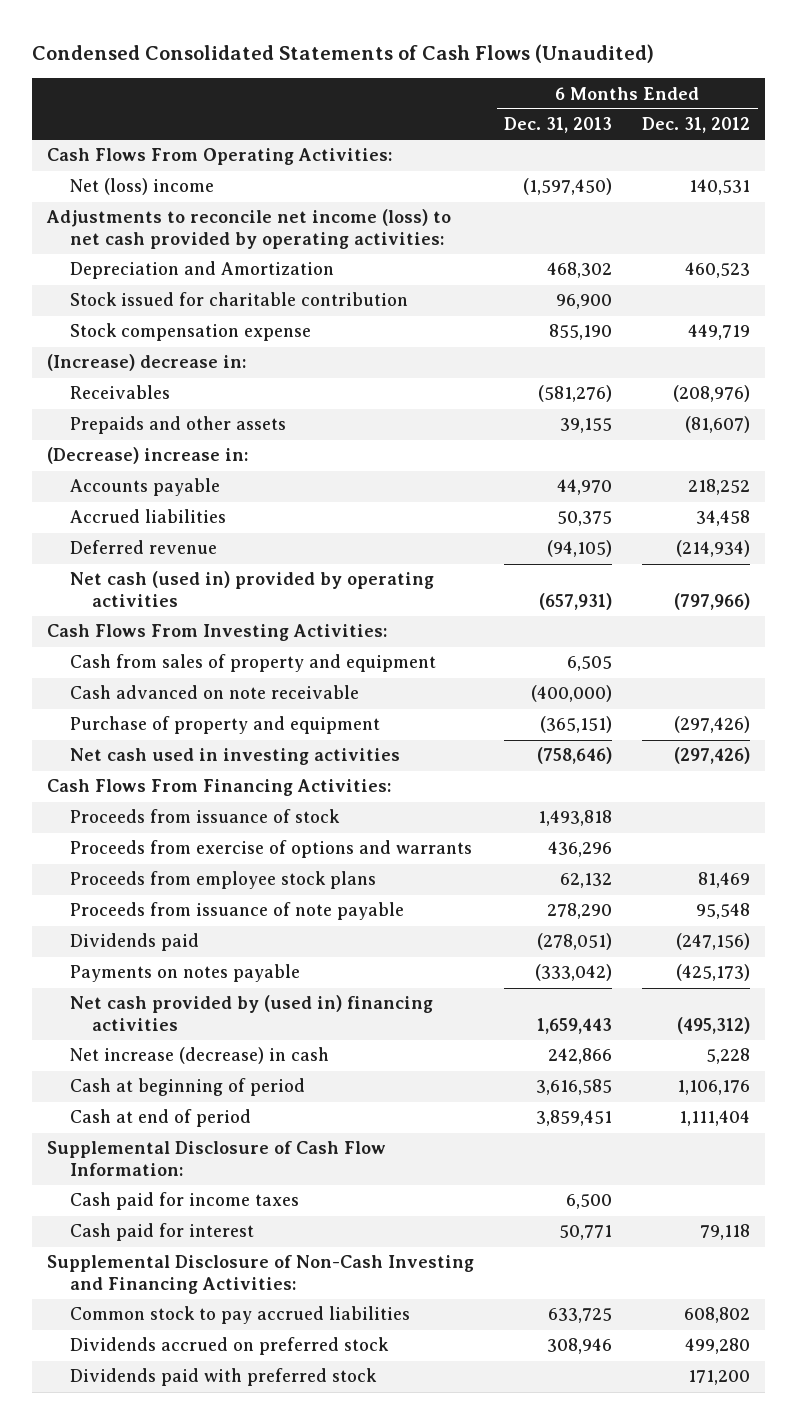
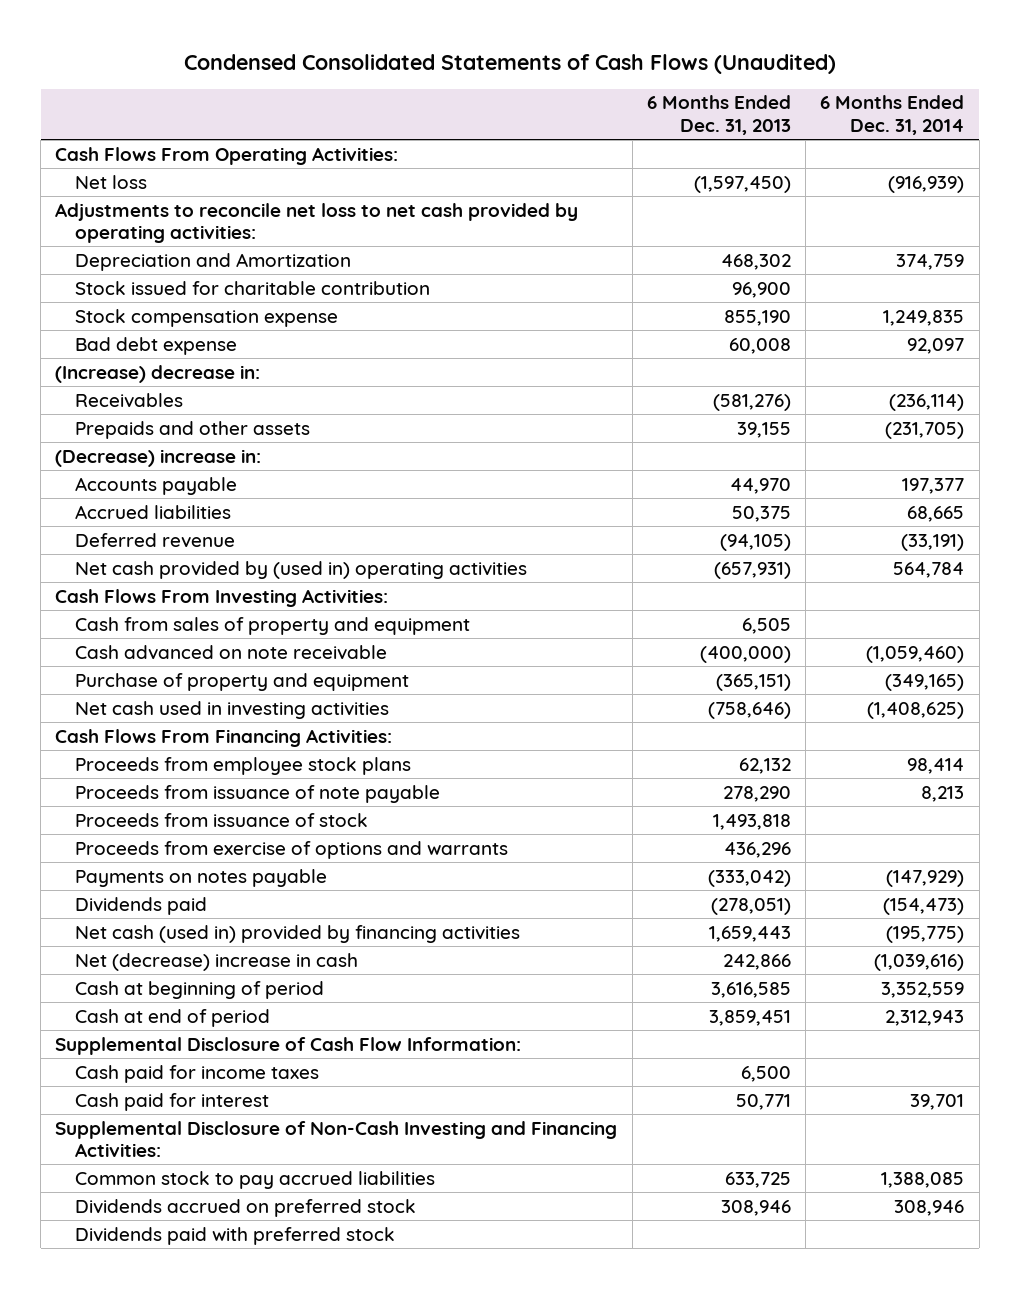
[642,117,751,134] Dec. 31, 2012 -> none
none -> [820,95,965,135] 6 Months Ended Dec. 31, 2014
[69,178,214,196] Net (loss) income -> [74,174,147,189] Net loss
[46,209,452,250] Adjustments to reconcile net income (loss) to net cash provided by operating activities: -> [55,202,579,244] Adjustments to reconcile net loss to net cash provided by operating activities:
none -> [74,336,237,355] Bad debt expense
[69,571,434,608] Net cash (used in) provided by operating activities -> [74,560,527,579] Net cash provided by (used in) operating activities
[69,809,340,824] Proceeds from issuance of stock -> [74,812,368,827] Proceeds from issuance of stock
[69,840,472,859] Proceeds from exercise of options and warrants -> [74,840,508,859] Proceeds from exercise of options and warrants
[69,933,199,952] Dividends paid -> [74,896,207,915] Dividends paid
[69,995,433,1032] Net cash provided by (used in) financing activities -> [74,924,520,943] Net cash (used in) provided by financing activities
[69,1047,329,1065] Net increase (decrease) in cash -> [74,952,358,971] Net (decrease) increase in cash

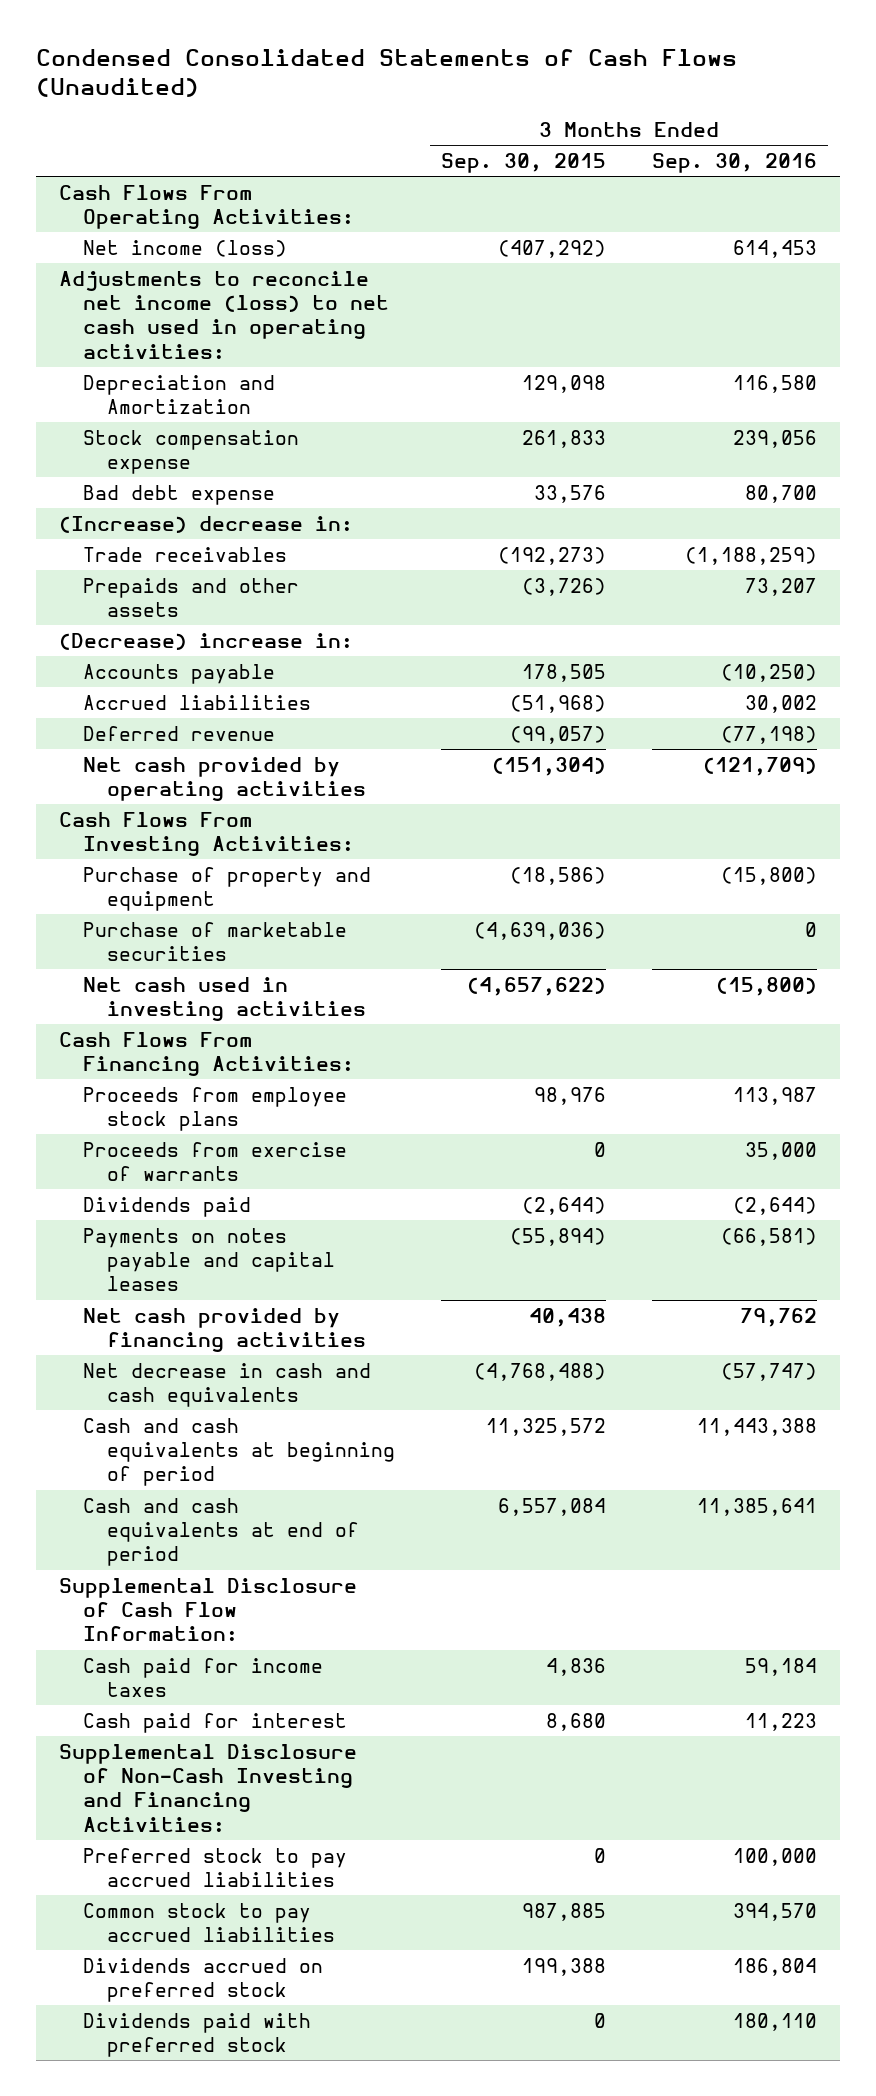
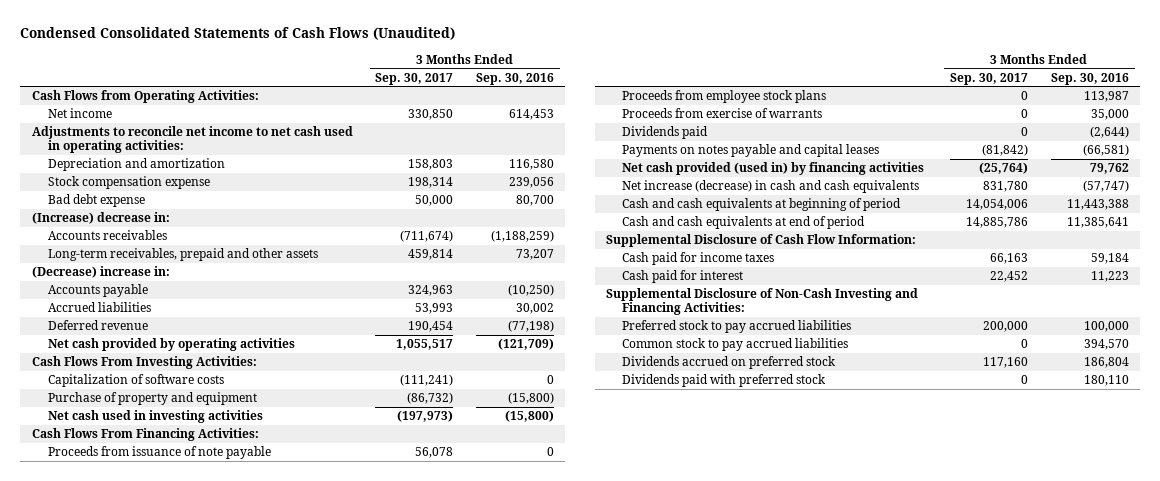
[441,152,607,173] Sep. 30, 2015 -> none
none -> [375,72,454,85] Sep. 30, 2017
[59,184,355,230] Cash Flows From Operating Activities: -> [31,90,259,104] Cash Flows from Operating Activities:
[83,239,288,257] Net income (loss) -> [47,108,112,119] Net income
[59,270,390,359] Adjustments to reconcile net income (loss) to net cash used in operating activities: -> [31,126,353,154] Adjustments to reconcile net income to net cash used in operating activities:
[83,374,276,415] Depreciation and Amortization -> [47,158,225,172] Depreciation and amortization
[83,546,288,562] Trade receivables -> [47,230,167,241] Accounts receivables
[83,577,300,618] Prepaids and other assets -> [47,248,318,262] Long-term receivables, prepaid and other assets
none -> [47,374,224,388] Capitalization of software costs
[83,921,348,962] Purchase of marketable securities -> none
none -> [47,446,271,460] Proceeds from issuance of note payable
[83,1307,367,1353] Net cash provided by financing activities -> [622,162,925,176] Net cash provided (used in) by financing activities
[83,1362,372,1408] Net decrease in cash and cash equivalents -> [622,180,920,194] Net increase (decrease) in cash and cash equivalents

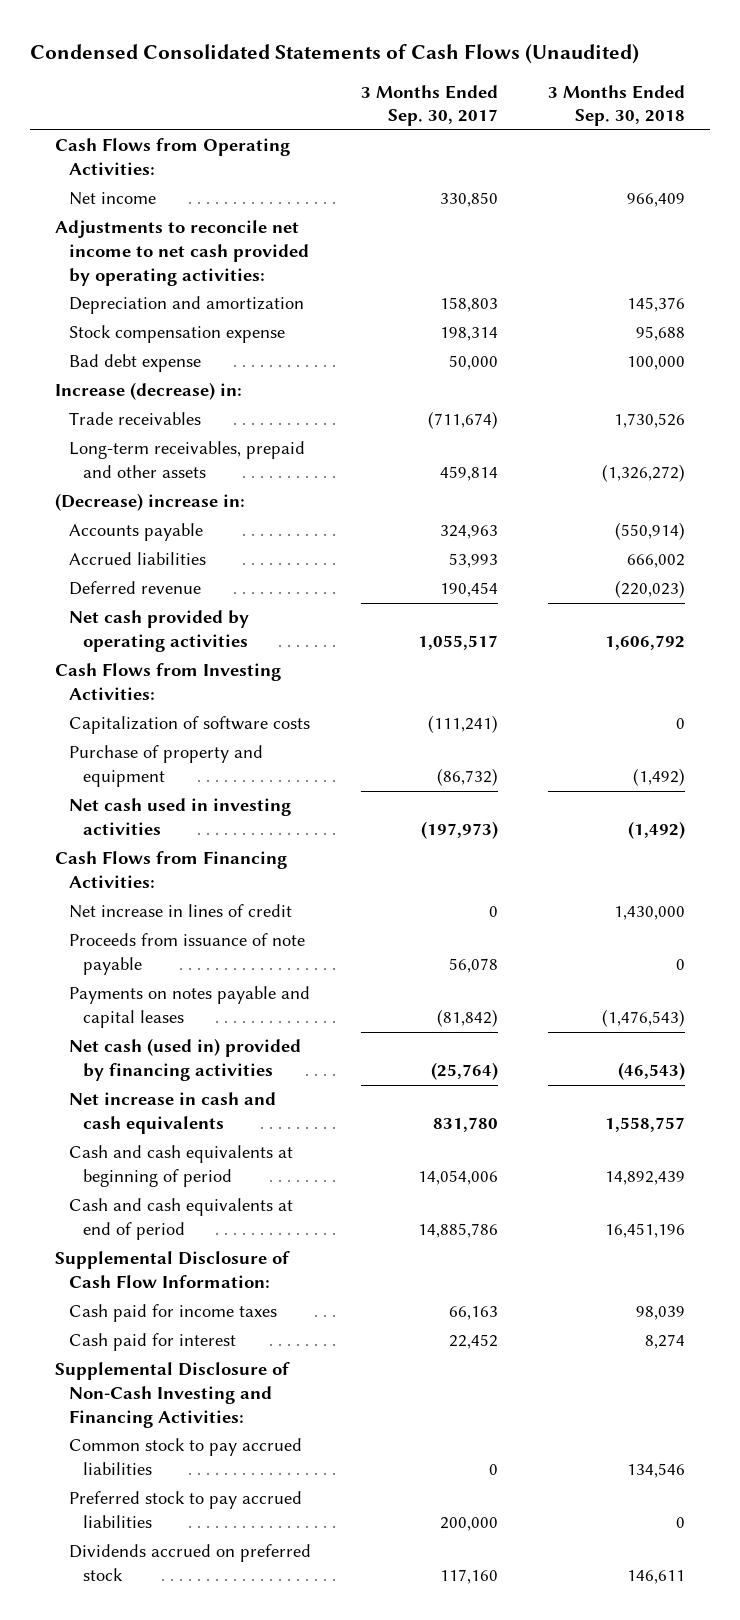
[476,72,555,85] Sep. 30, 2016 -> none
none -> [547,84,685,127] 3 Months Ended Sep. 30, 2018
[31,126,353,154] Adjustments to reconcile net income to net cash used in operating activities: -> [55,220,309,286] Adjustments to reconcile net income to net cash provided by operating activities:
[31,212,170,225] (Increase) decrease in: -> [55,382,243,401] Increase (decrease) in:
[47,230,167,241] Accounts receivables -> [68,412,201,426] Trade receivables
[31,356,257,370] Cash Flows From Investing Activities: -> [55,663,282,701] Cash Flows from Investing Activities:
[31,428,259,442] Cash Flows From Financing Activities: -> [55,851,288,889] Cash Flows from Financing Activities:
none -> [68,904,292,919] Net increase in lines of credit
[622,90,827,104] Proceeds from employee stock plans -> none
[622,108,823,119] Proceeds from exercise of warrants -> none
[622,126,709,140] Dividends paid -> none
[622,162,925,176] Net cash provided (used in) by financing activities -> [68,1038,301,1082] Net cash (used in) provided by financing activities
[622,180,920,194] Net increase (decrease) in cash and cash equivalents -> [68,1092,276,1135] Net increase in cash and cash equivalents
[622,320,852,334] Preferred stock to pay accrued liabilities -> [68,1491,302,1529] Preferred stock to pay accrued liabilities
[622,374,827,388] Dividends paid with preferred stock -> none

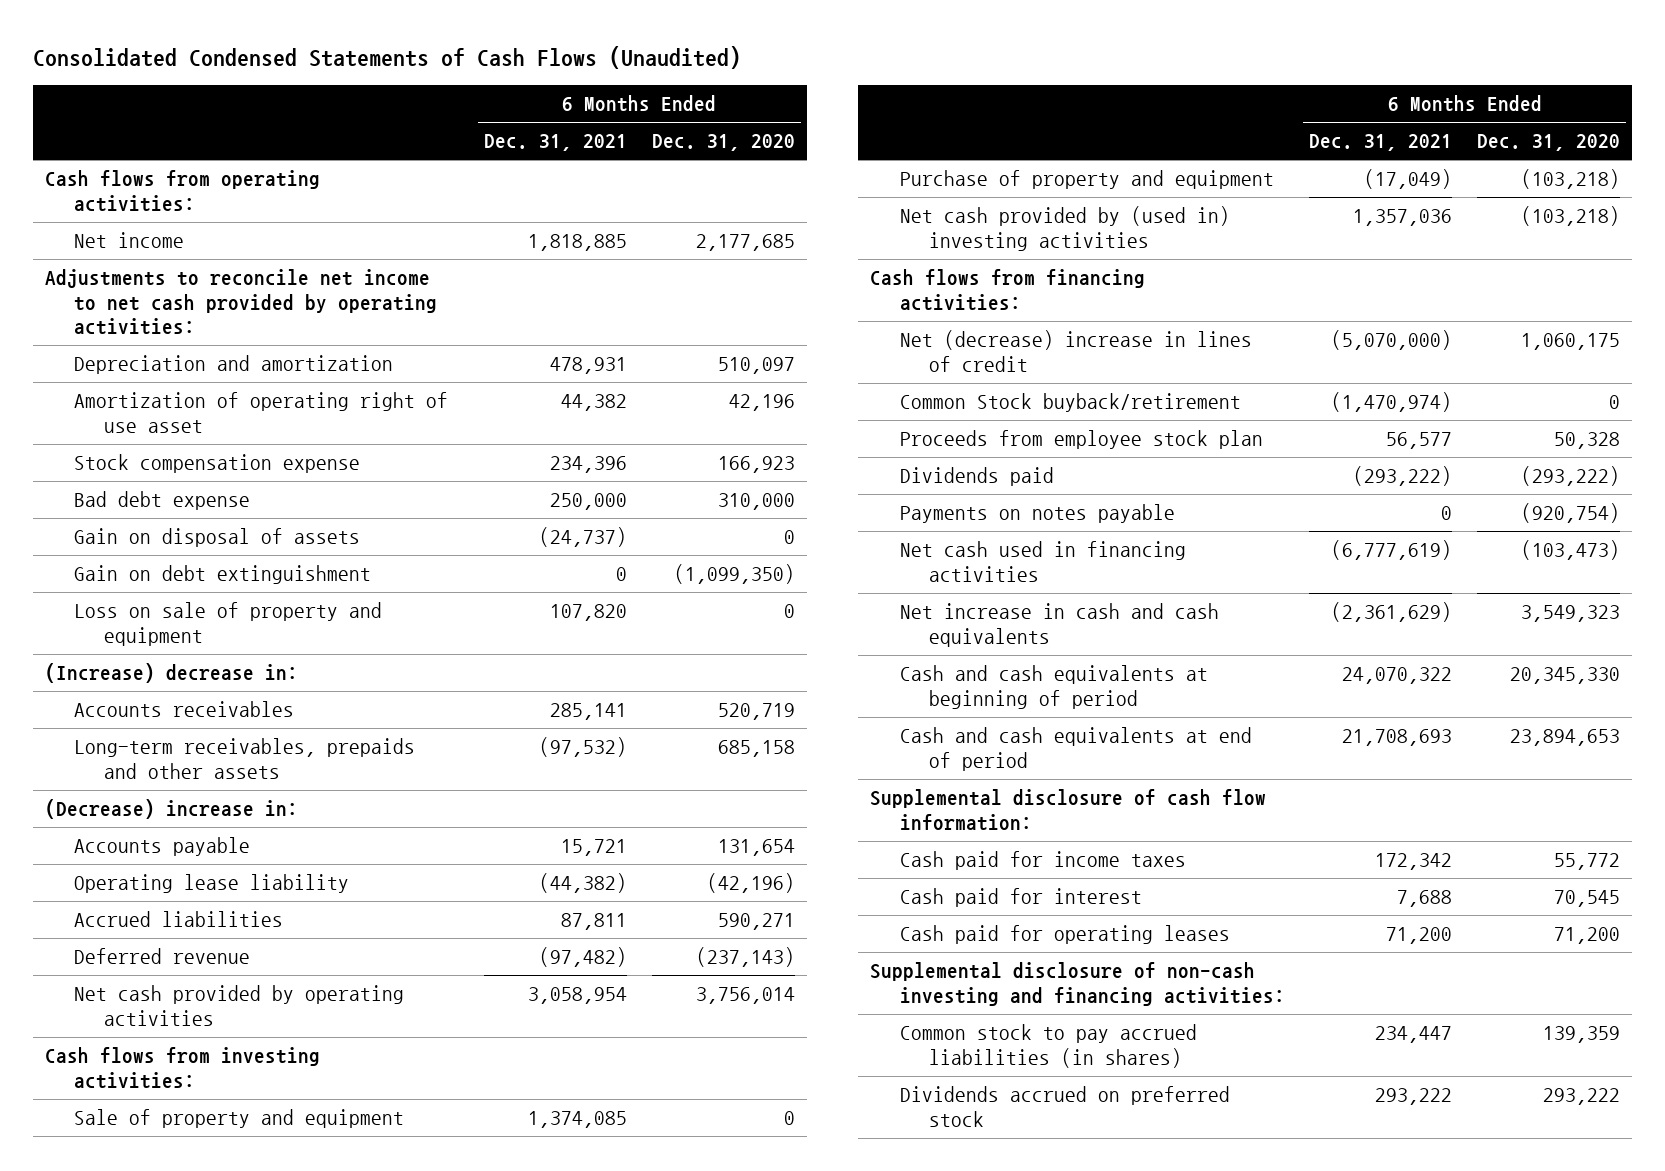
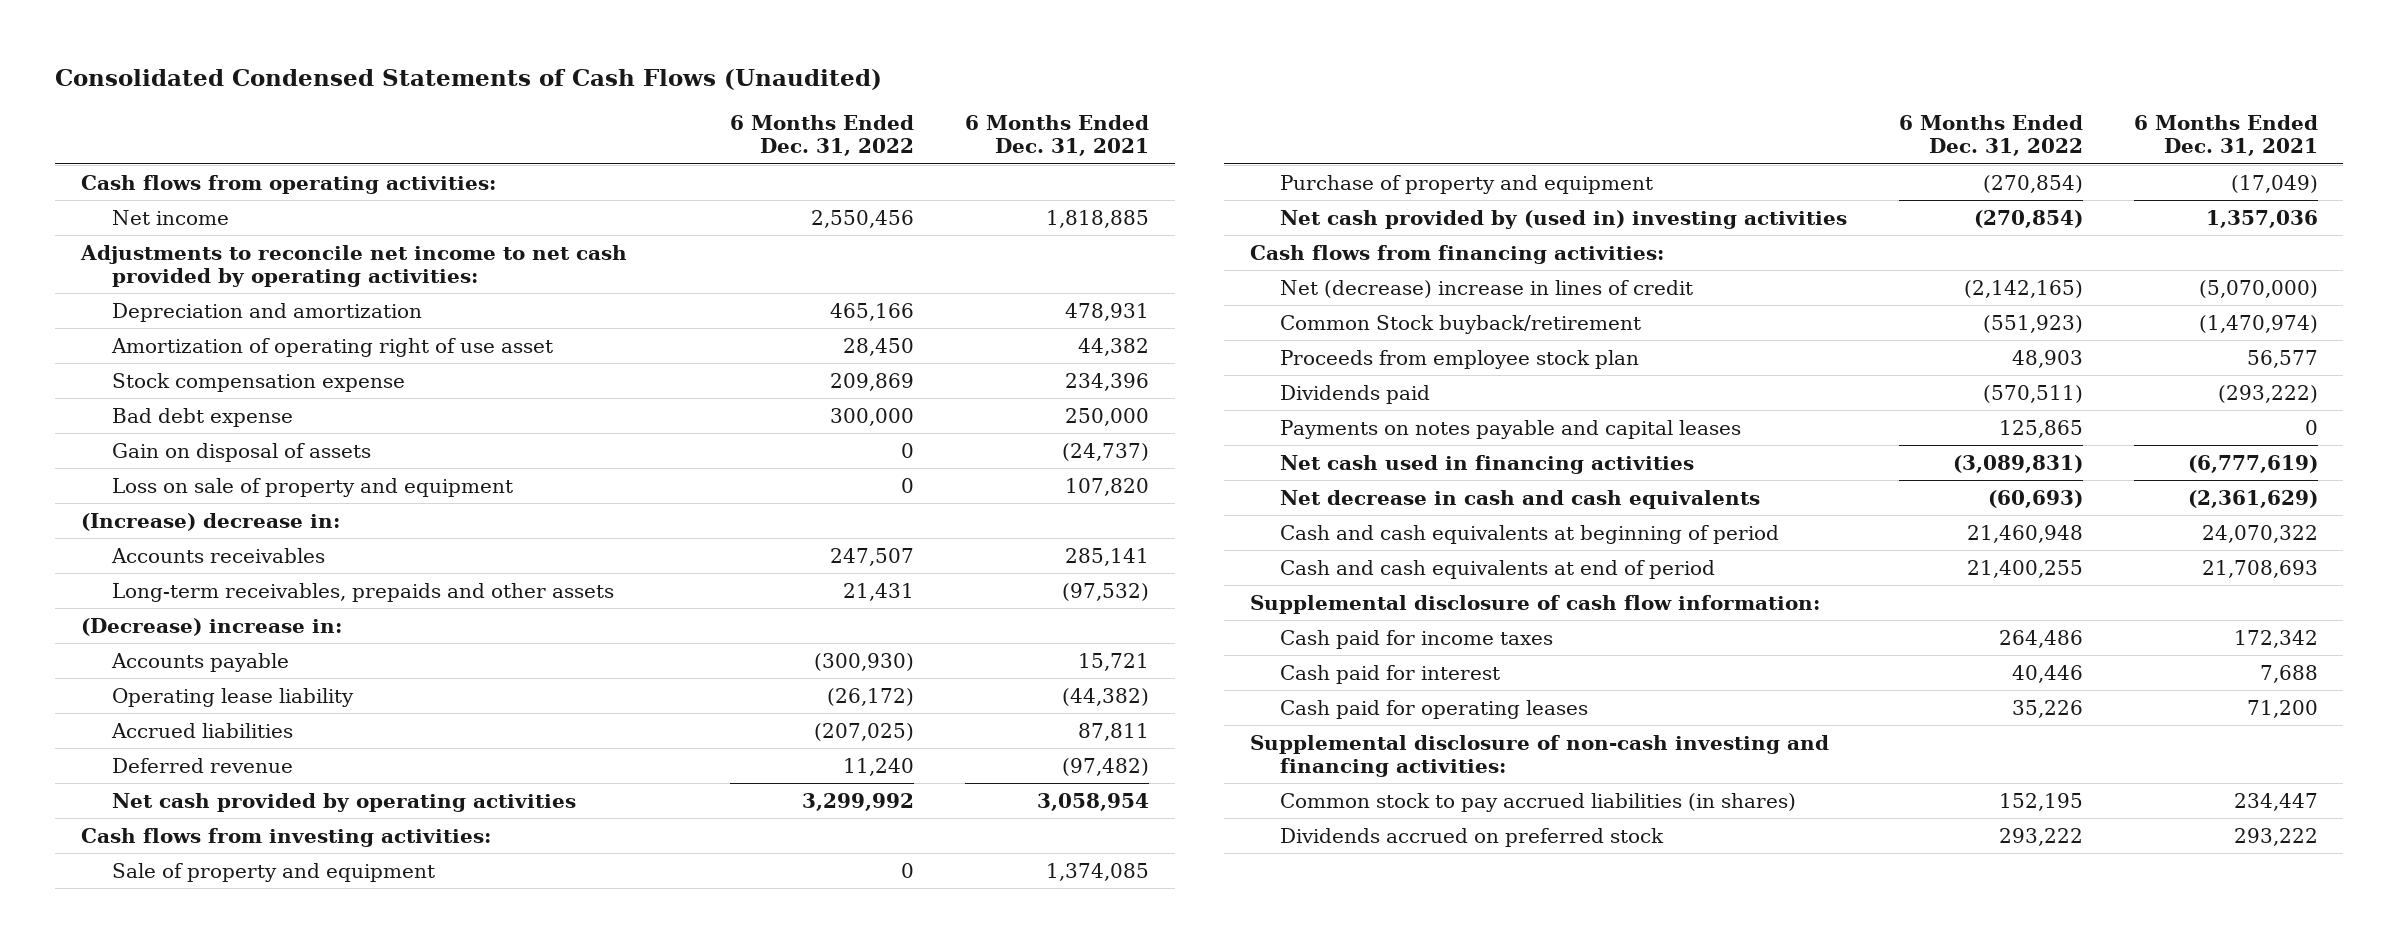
[651,134,795,152] Dec. 31, 2020 -> none
none -> [729,115,914,157] 6 Months Ended Dec. 31, 2022
[74,565,372,585] Gain on debt extinguishment -> none
[899,504,1175,524] Payments on notes payable -> [1280,419,1742,439] Payments on notes payable and capital leases
[899,603,1219,647] Net increase in cash and cash equivalents -> [1280,489,1761,509] Net decrease in cash and cash equivalents

